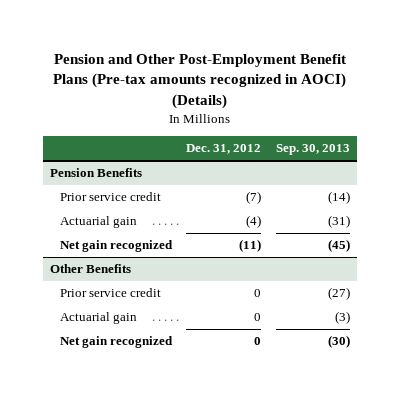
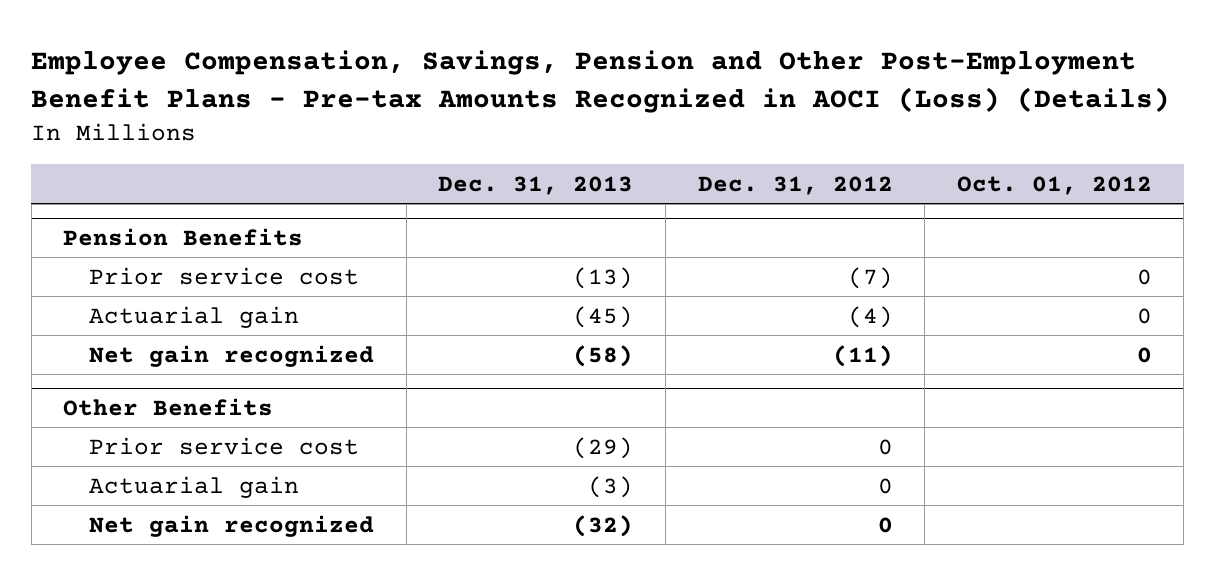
[53,53,347,109] Pension and Other Post-Employment Benefit Plans (Pre-tax amounts recognized in AOCI) (Details) -> [31,50,1171,113] Employee Compensation, Savings, Pension and Other Post-Employment Benefit Plans - Pre-tax Amounts Recognized in AOCI (Loss) (Details)
[275,144,350,156] Sep. 30, 2013 -> none
none -> [438,175,634,195] Dec. 31, 2013
none -> [956,175,1152,195] Oct. 01, 2012
[59,192,161,202] Prior service credit -> [89,266,360,285] Prior service cost
[59,288,161,298] Prior service credit -> [89,436,360,455] Prior service cost

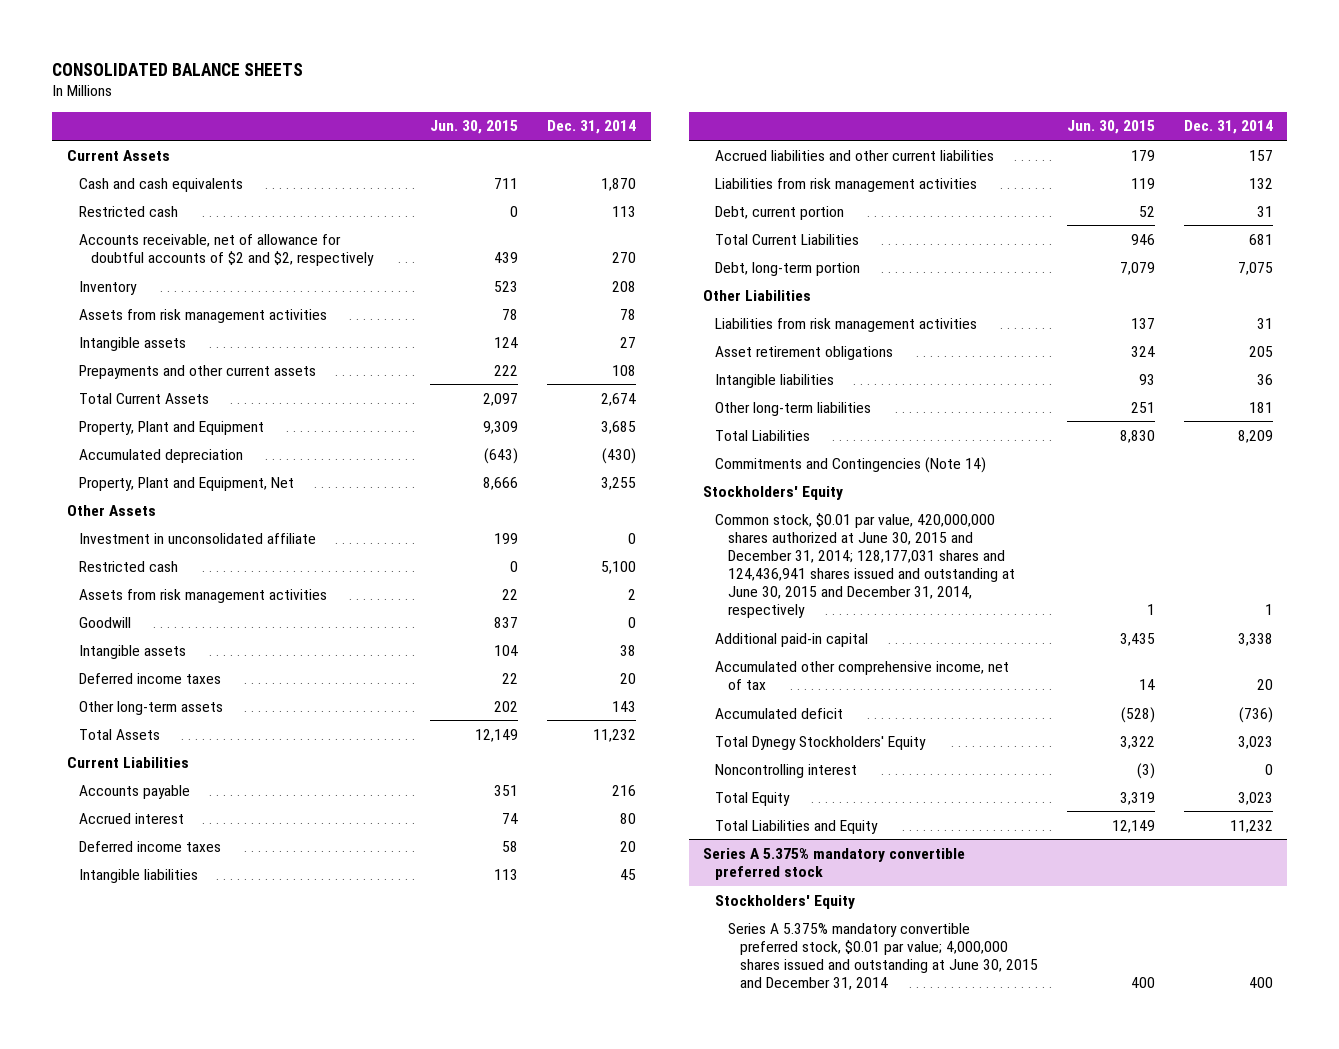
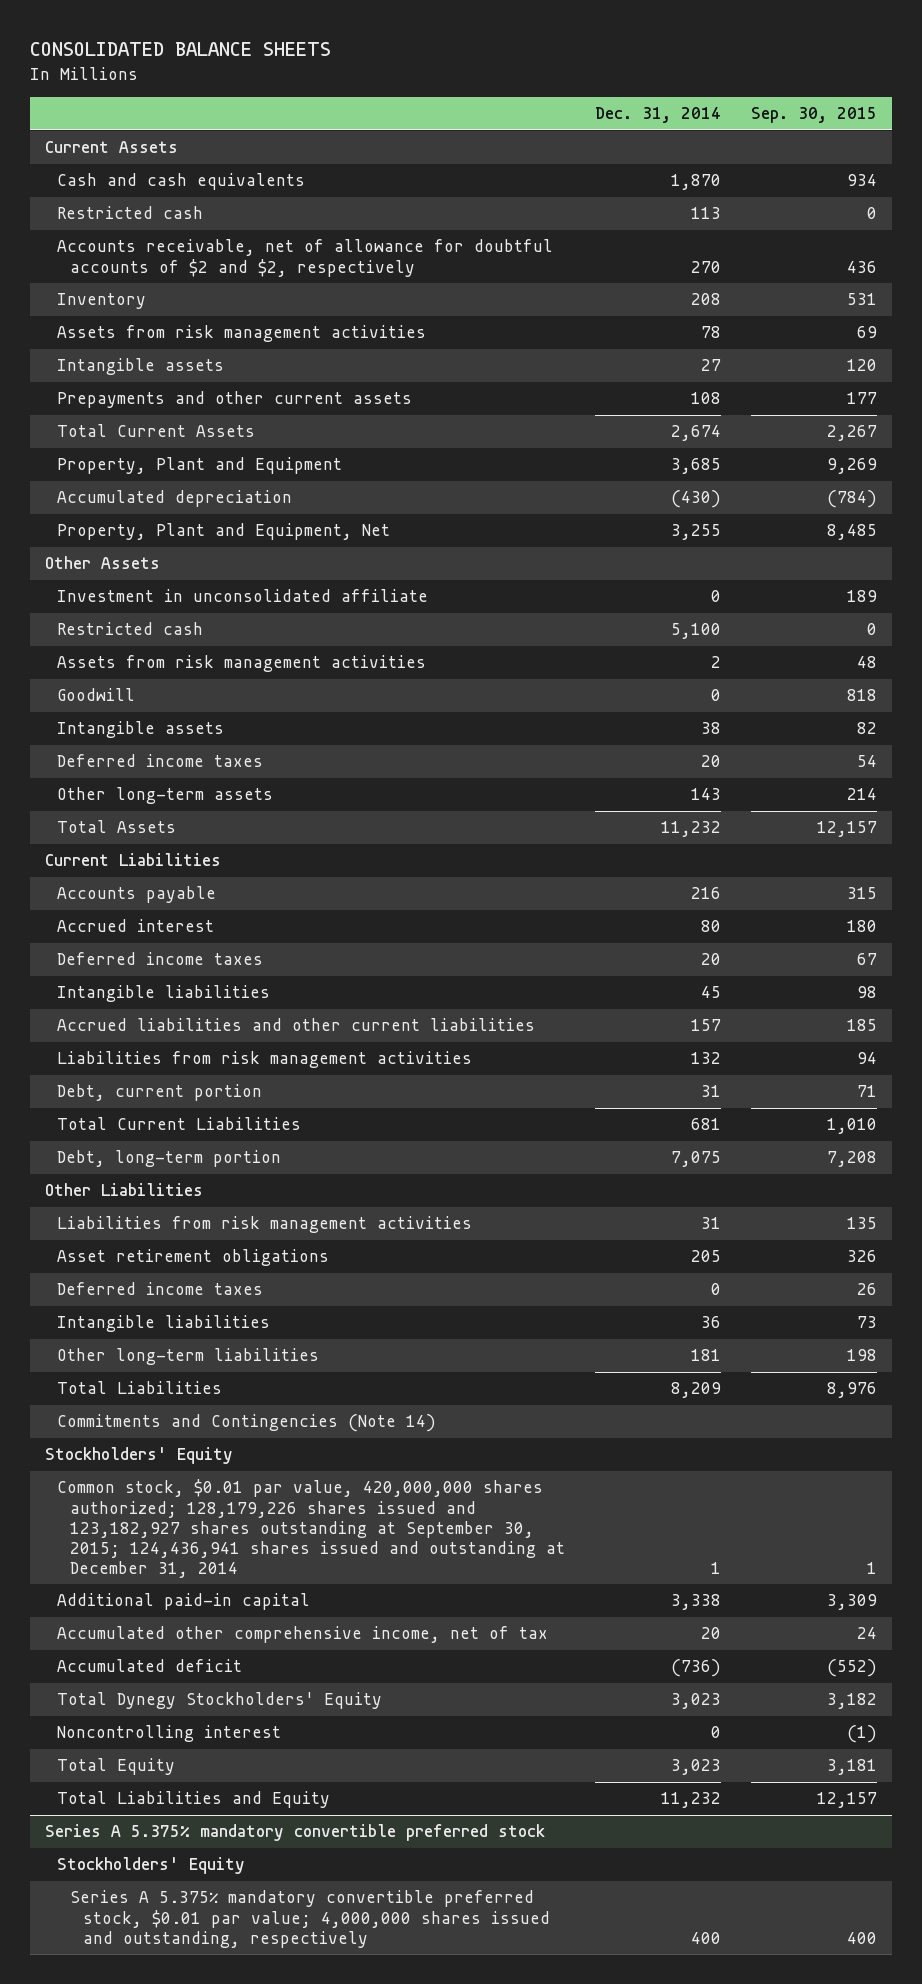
[430,120,519,135] Jun. 30, 2015 -> none
none -> [751,107,878,124] Sep. 30, 2015
none -> [57,1282,264,1296] Deferred income taxes
[715,512,1015,619] Common stock, $0.01 par value, 420,000,000 shares authorized at June 30, 2015 and December 31, 2014; 128,177,031 shares and 124,436,941 shares issued and outstanding at June 30, 2015 and December 31, 2014, respectively -> [57,1479,566,1578] Common stock, $0.01 par value, 420,000,000 shares authorized; 128,179,226 shares issued and 123,182,927 shares outstanding at September 30, 2015; 124,436,941 shares issued and outstanding at December 31, 2014
[727,922,1038,990] Series A 5.375% mandatory convertible preferred stock, $0.01 par value; 4,000,000 shares issued and outstanding at June 30, 2015 and December 31, 2014 -> [70,1890,551,1948] Series A 5.375% mandatory convertible preferred stock, $0.01 par value; 4,000,000 shares issued and outstanding, respectively

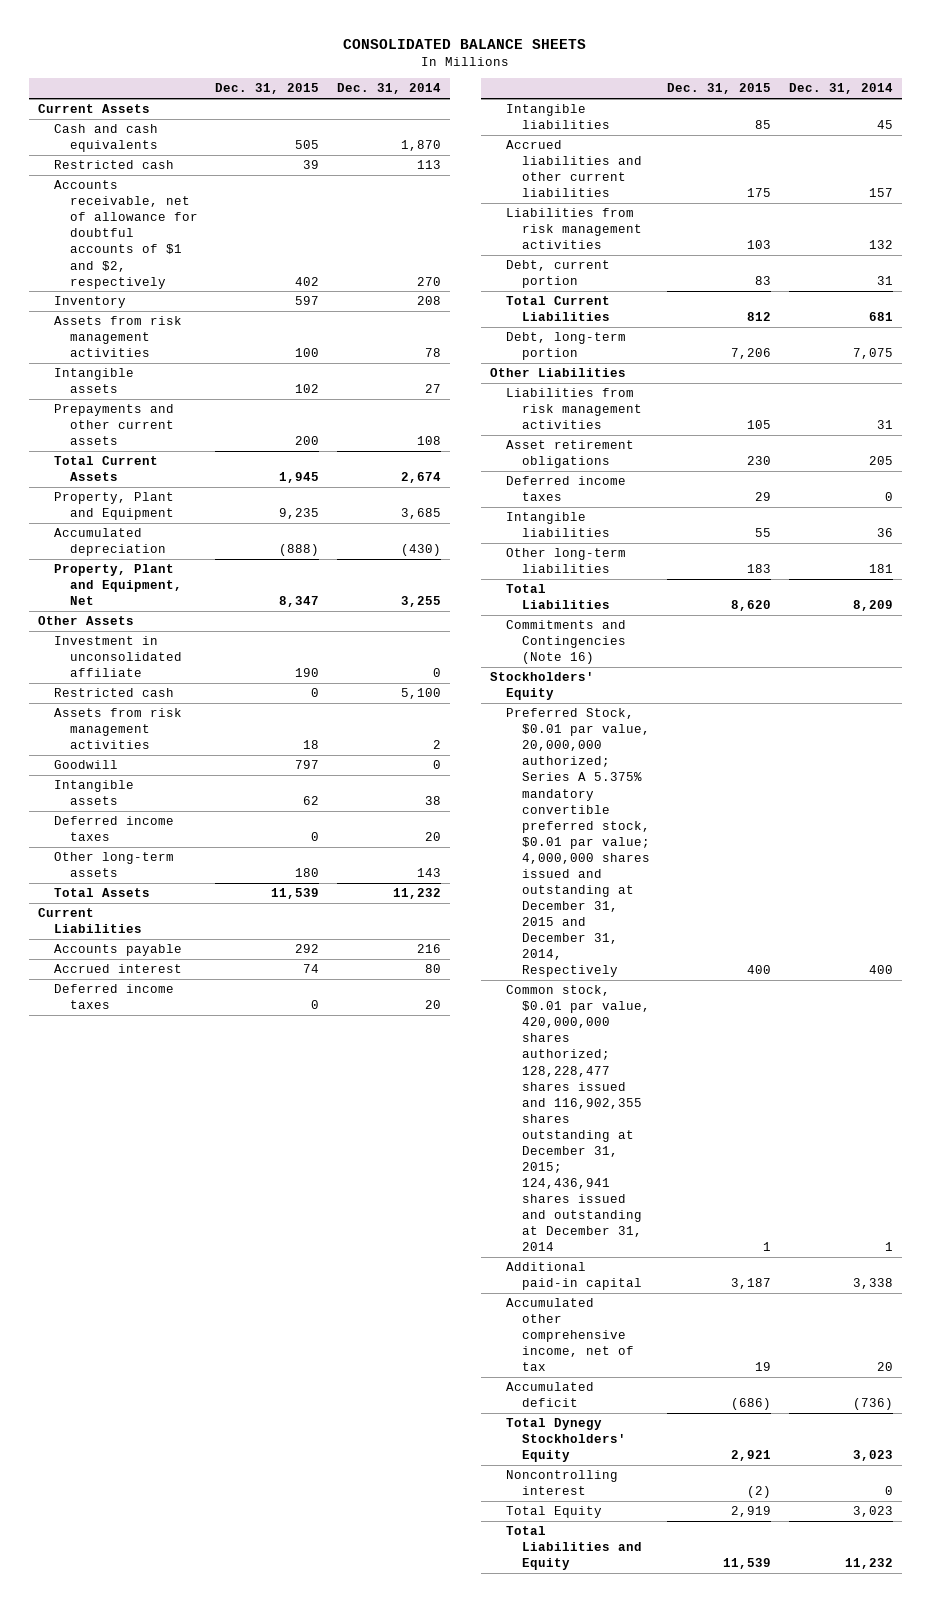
[751,107,878,124] Sep. 30, 2015 -> none
none -> [215,83,320,95] Dec. 31, 2015
[57,239,554,277] Accounts receivable, net of allowance for doubtful accounts of $2 and $2, respectively -> [53,180,198,289] Accounts receivable, net of allowance for doubtful accounts of $1 and $2, respectively
[57,1414,437,1433] Commitments and Contingencies (Note 14) -> [505,620,626,665] Commitments and Contingencies (Note 16)
none -> [505,708,650,978] Preferred Stock, $0.01 par value, 20,000,000 authorized; Series A 5.375% mandatory convertible preferred stock, $0.01 par value; 4,000,000 shares issued and outstanding at December 31, 2015 and December 31, 2014, Respectively
[57,1479,566,1578] Common stock, $0.01 par value, 420,000,000 shares authorized; 128,179,226 shares issued and 123,182,927 shares outstanding at September 30, 2015; 124,436,941 shares issued and outstanding at December 31, 2014 -> [505,985,650,1252] Common stock, $0.01 par value, 420,000,000 shares authorized; 128,228,477 shares issued and 116,902,355 shares outstanding at December 31, 2015; 124,436,941 shares issued and outstanding at December 31, 2014
[44,1824,545,1842] Series A 5.375% mandatory convertible preferred stock -> none
[57,1857,246,1875] Stockholders' Equity -> none
[70,1890,551,1948] Series A 5.375% mandatory convertible preferred stock, $0.01 par value; 4,000,000 shares issued and outstanding, respectively -> none

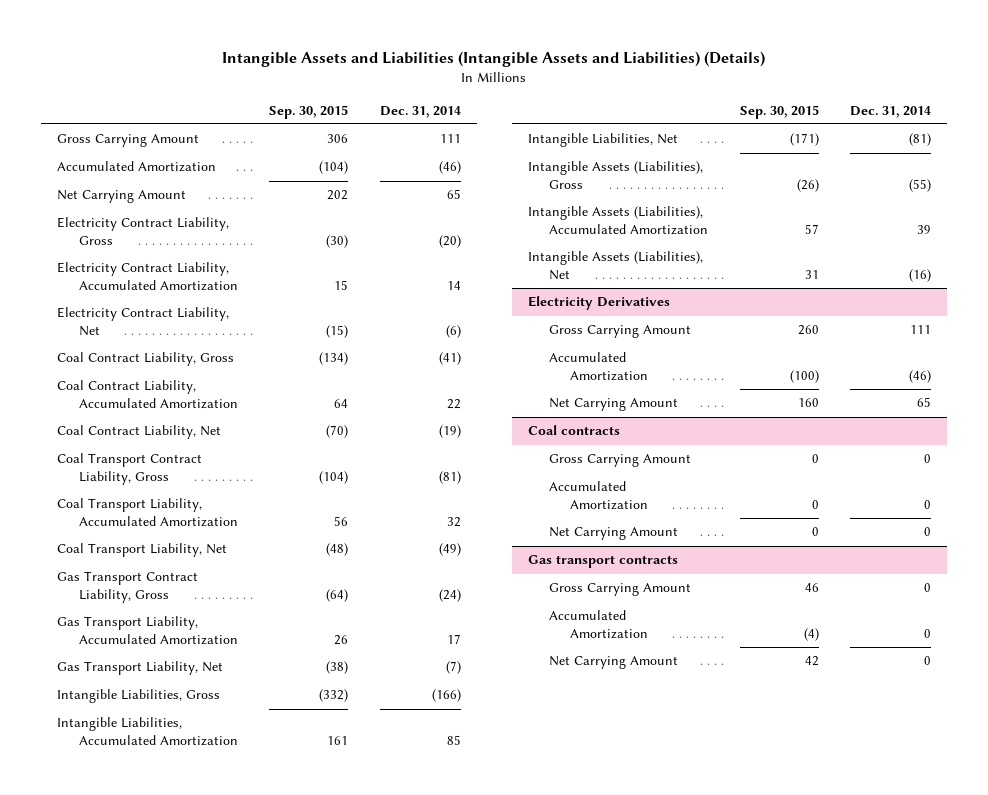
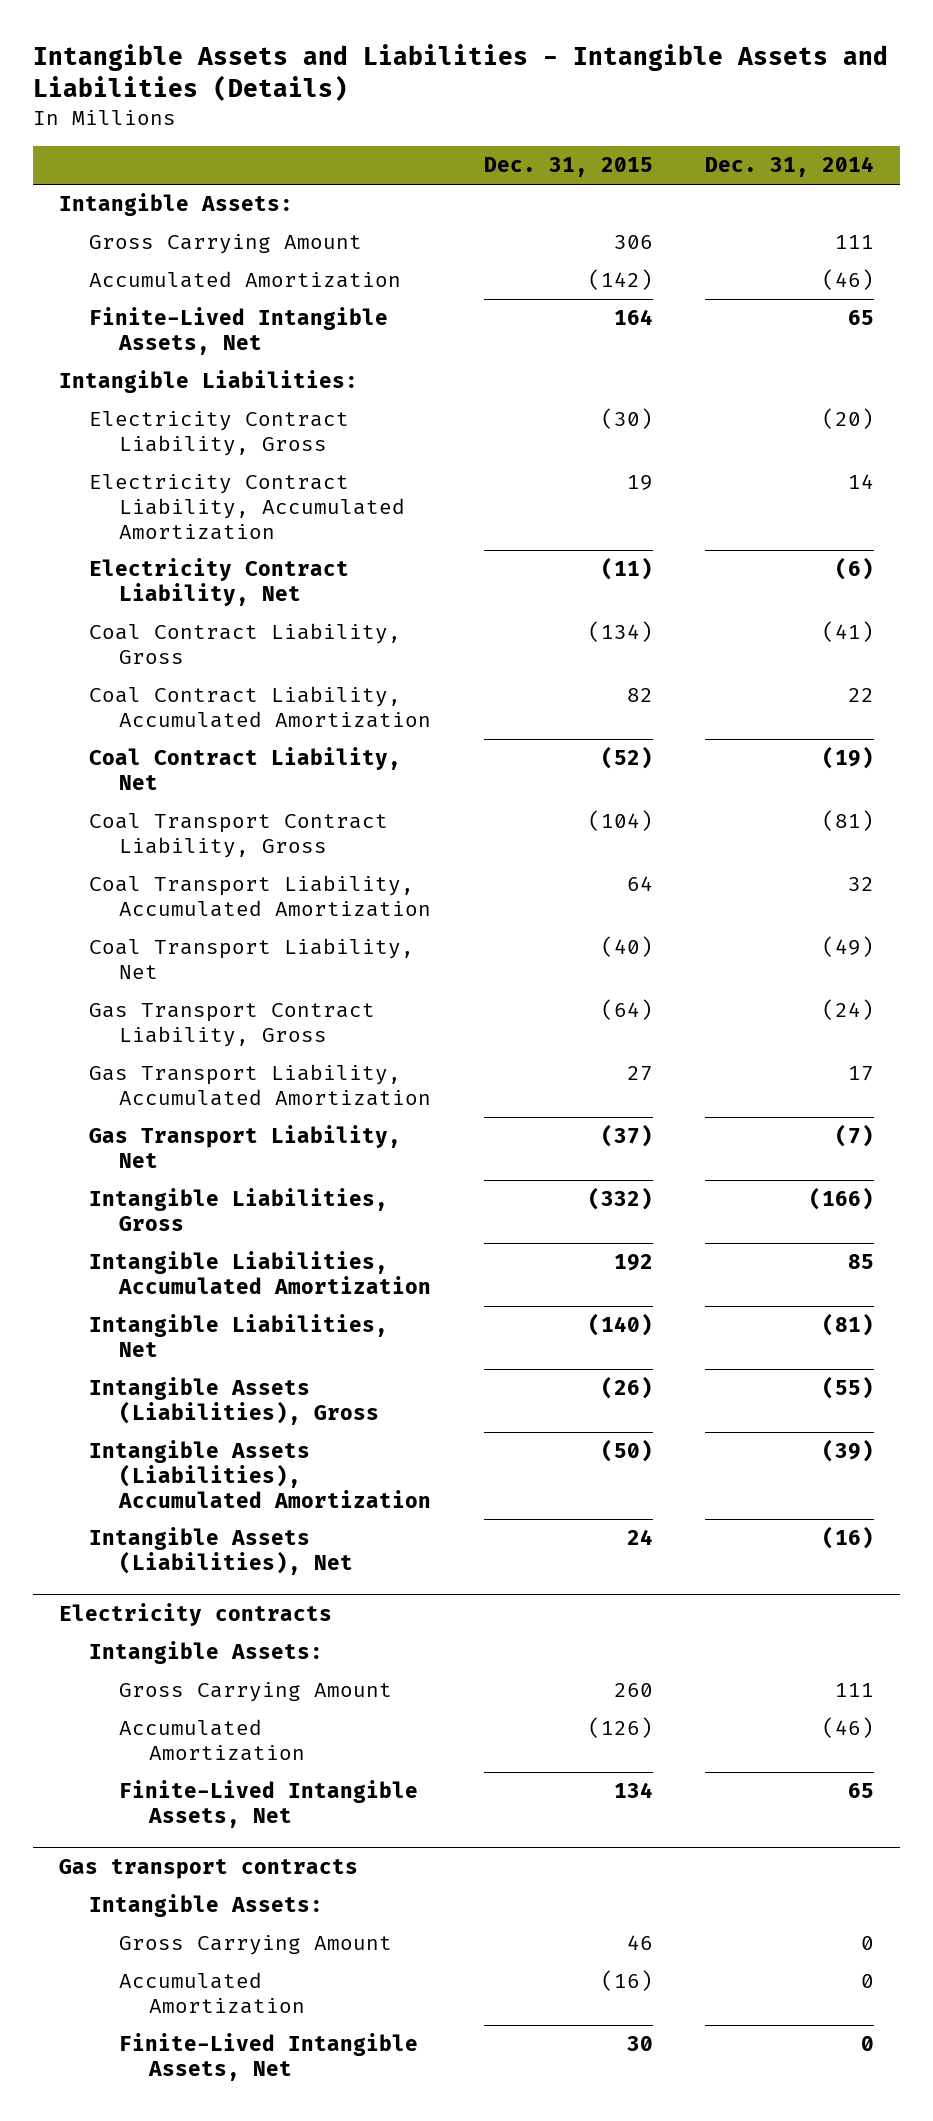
[222,51,766,68] Intangible Assets and Liabilities (Intangible Assets and Liabilities) (Details) -> [32,43,888,102] Intangible Assets and Liabilities - Intangible Assets and Liabilities (Details)
[269,104,349,119] Sep. 30, 2015 -> none
none -> [483,157,653,178] Dec. 31, 2015
none -> [59,193,294,217] Intangible Assets:
[57,190,187,204] Net Carrying Amount -> [89,307,389,355] Finite-Lived Intangible Assets, Net
none -> [59,370,359,394] Intangible Liabilities:
[917,224,932,234] 39 -> [822,1439,875,1463] (39)
[527,296,670,311] Electricity Derivatives -> [59,1602,333,1626] Electricity contracts
none -> [89,1641,324,1665] Intangible Assets:
[527,425,620,436] Coal contracts -> none
[549,454,692,468] Gross Carrying Amount -> none
[549,481,649,510] Accumulated Amortization -> none
[549,527,679,541] Net Carrying Amount -> none
[549,398,679,412] Net Carrying Amount -> [118,1780,418,1828] Finite-Lived Intangible Assets, Net
none -> [89,1894,324,1918] Intangible Assets:
[549,656,679,670] Net Carrying Amount -> [118,2033,418,2081] Finite-Lived Intangible Assets, Net

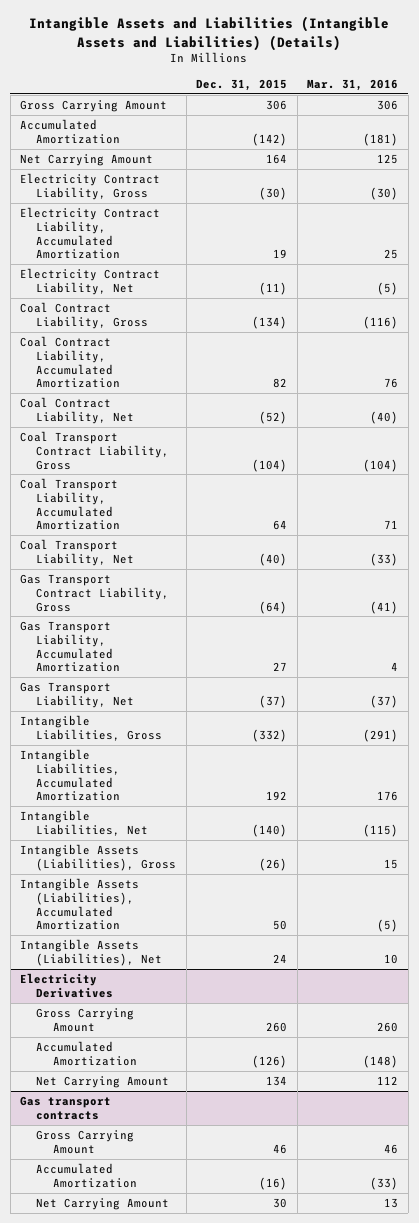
[32,43,888,102] Intangible Assets and Liabilities - Intangible Assets and Liabilities (Details) -> [29,16,390,51] Intangible Assets and Liabilities (Intangible Assets and Liabilities) (Details)
[705,156,875,178] Dec. 31, 2014 -> none
none -> [307,79,399,92] Mar. 31, 2016
[59,193,294,217] Intangible Assets: -> none
[59,370,359,394] Intangible Liabilities: -> none
[89,307,389,355] Finite-Lived Intangible Assets, Net -> [20,154,154,167] Net Carrying Amount
[600,1439,653,1463] (50) -> [273,920,288,931] 50
[89,1641,324,1665] Intangible Assets: -> none
[59,1602,333,1626] Electricity contracts -> [20,973,114,998] Electricity Derivatives
[118,1780,418,1828] Finite-Lived Intangible Assets, Net -> [36,1076,170,1089] Net Carrying Amount
[89,1894,324,1918] Intangible Assets: -> none
[118,2033,418,2081] Finite-Lived Intangible Assets, Net -> [36,1198,170,1211] Net Carrying Amount

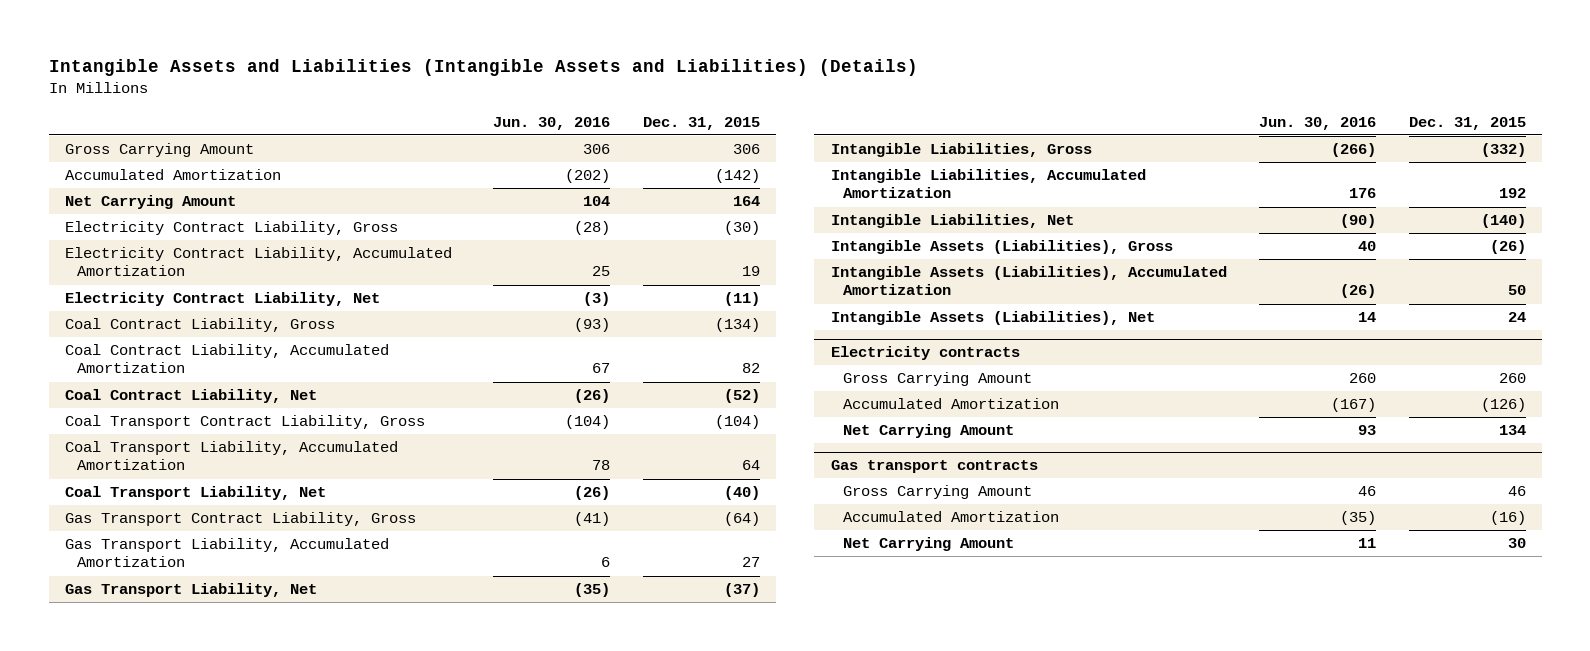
[307,79,399,92] Mar. 31, 2016 -> none
none -> [493,116,611,130] Jun. 30, 2016
[20,973,114,998] Electricity Derivatives -> [830,346,1020,361] Electricity contracts

